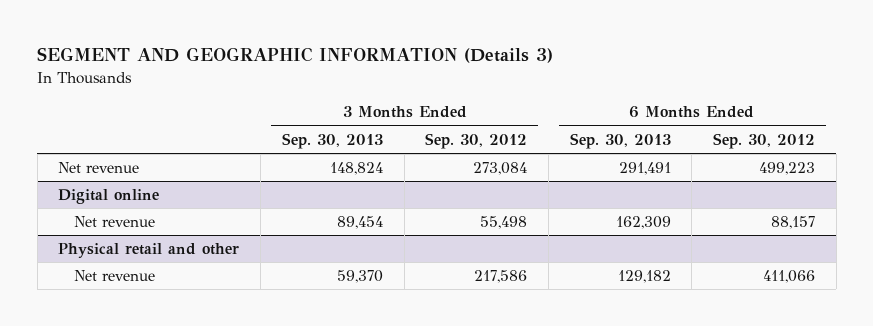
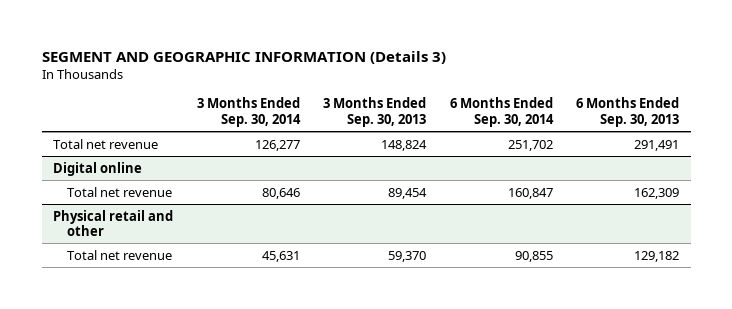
[425,132,528,149] Sep. 30, 2012 -> none
[713,132,816,149] Sep. 30, 2012 -> none
none -> [196,97,301,127] 3 Months Ended Sep. 30, 2014
none -> [449,97,554,127] 6 Months Ended Sep. 30, 2014
[58,162,140,174] Net revenue -> [53,138,159,149] Total net revenue
[73,216,155,228] Net revenue -> [67,186,173,197] Total net revenue
[73,270,155,282] Net revenue -> [67,249,173,260] Total net revenue

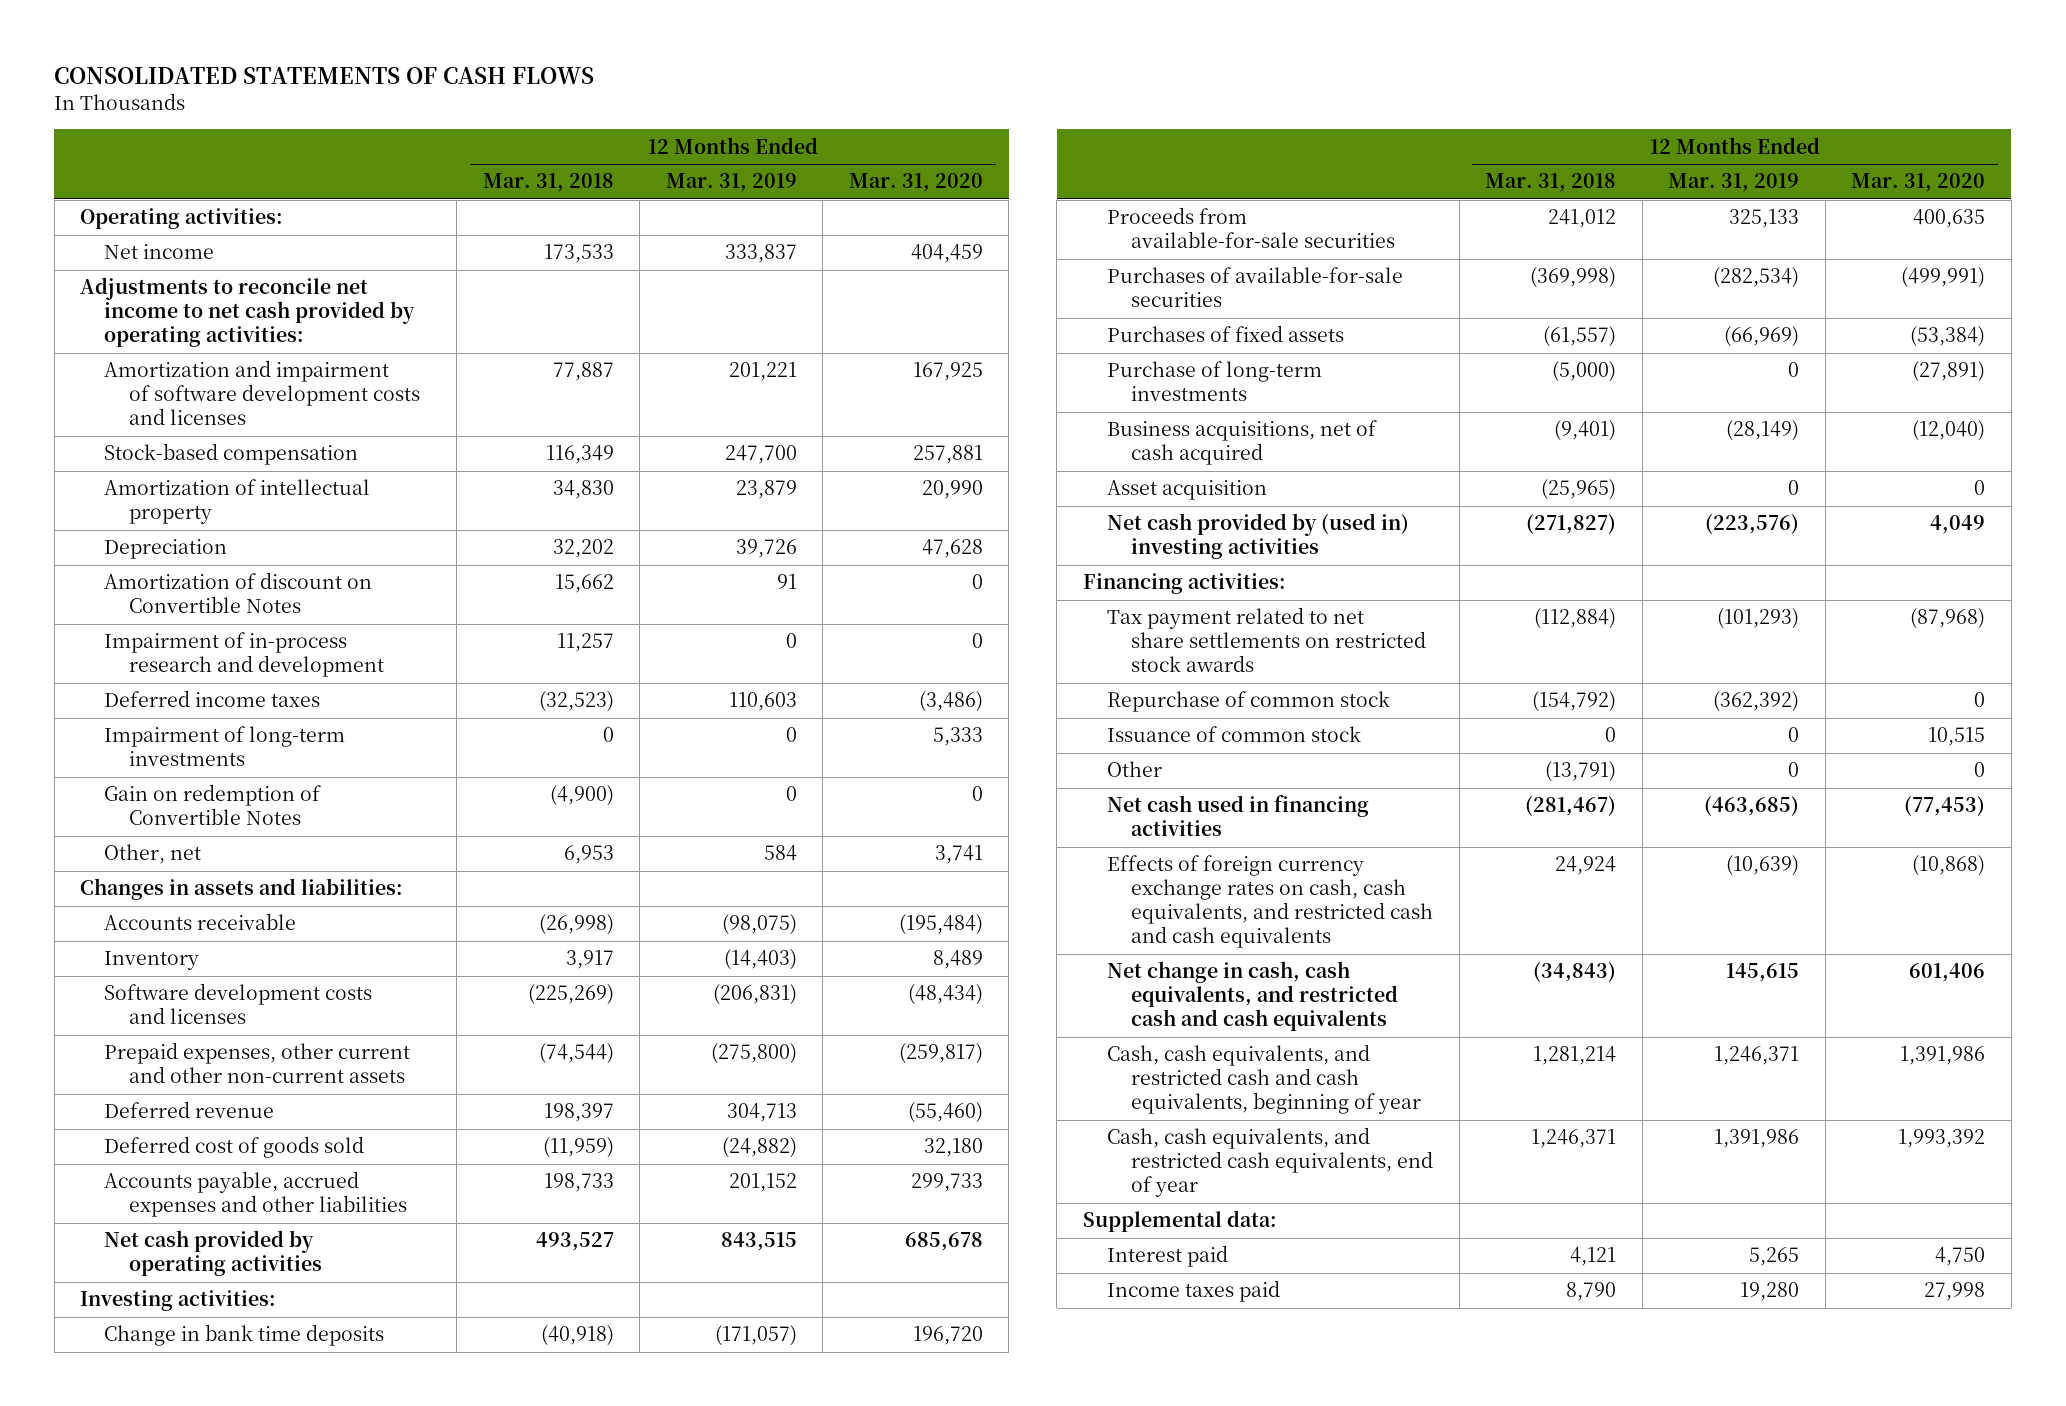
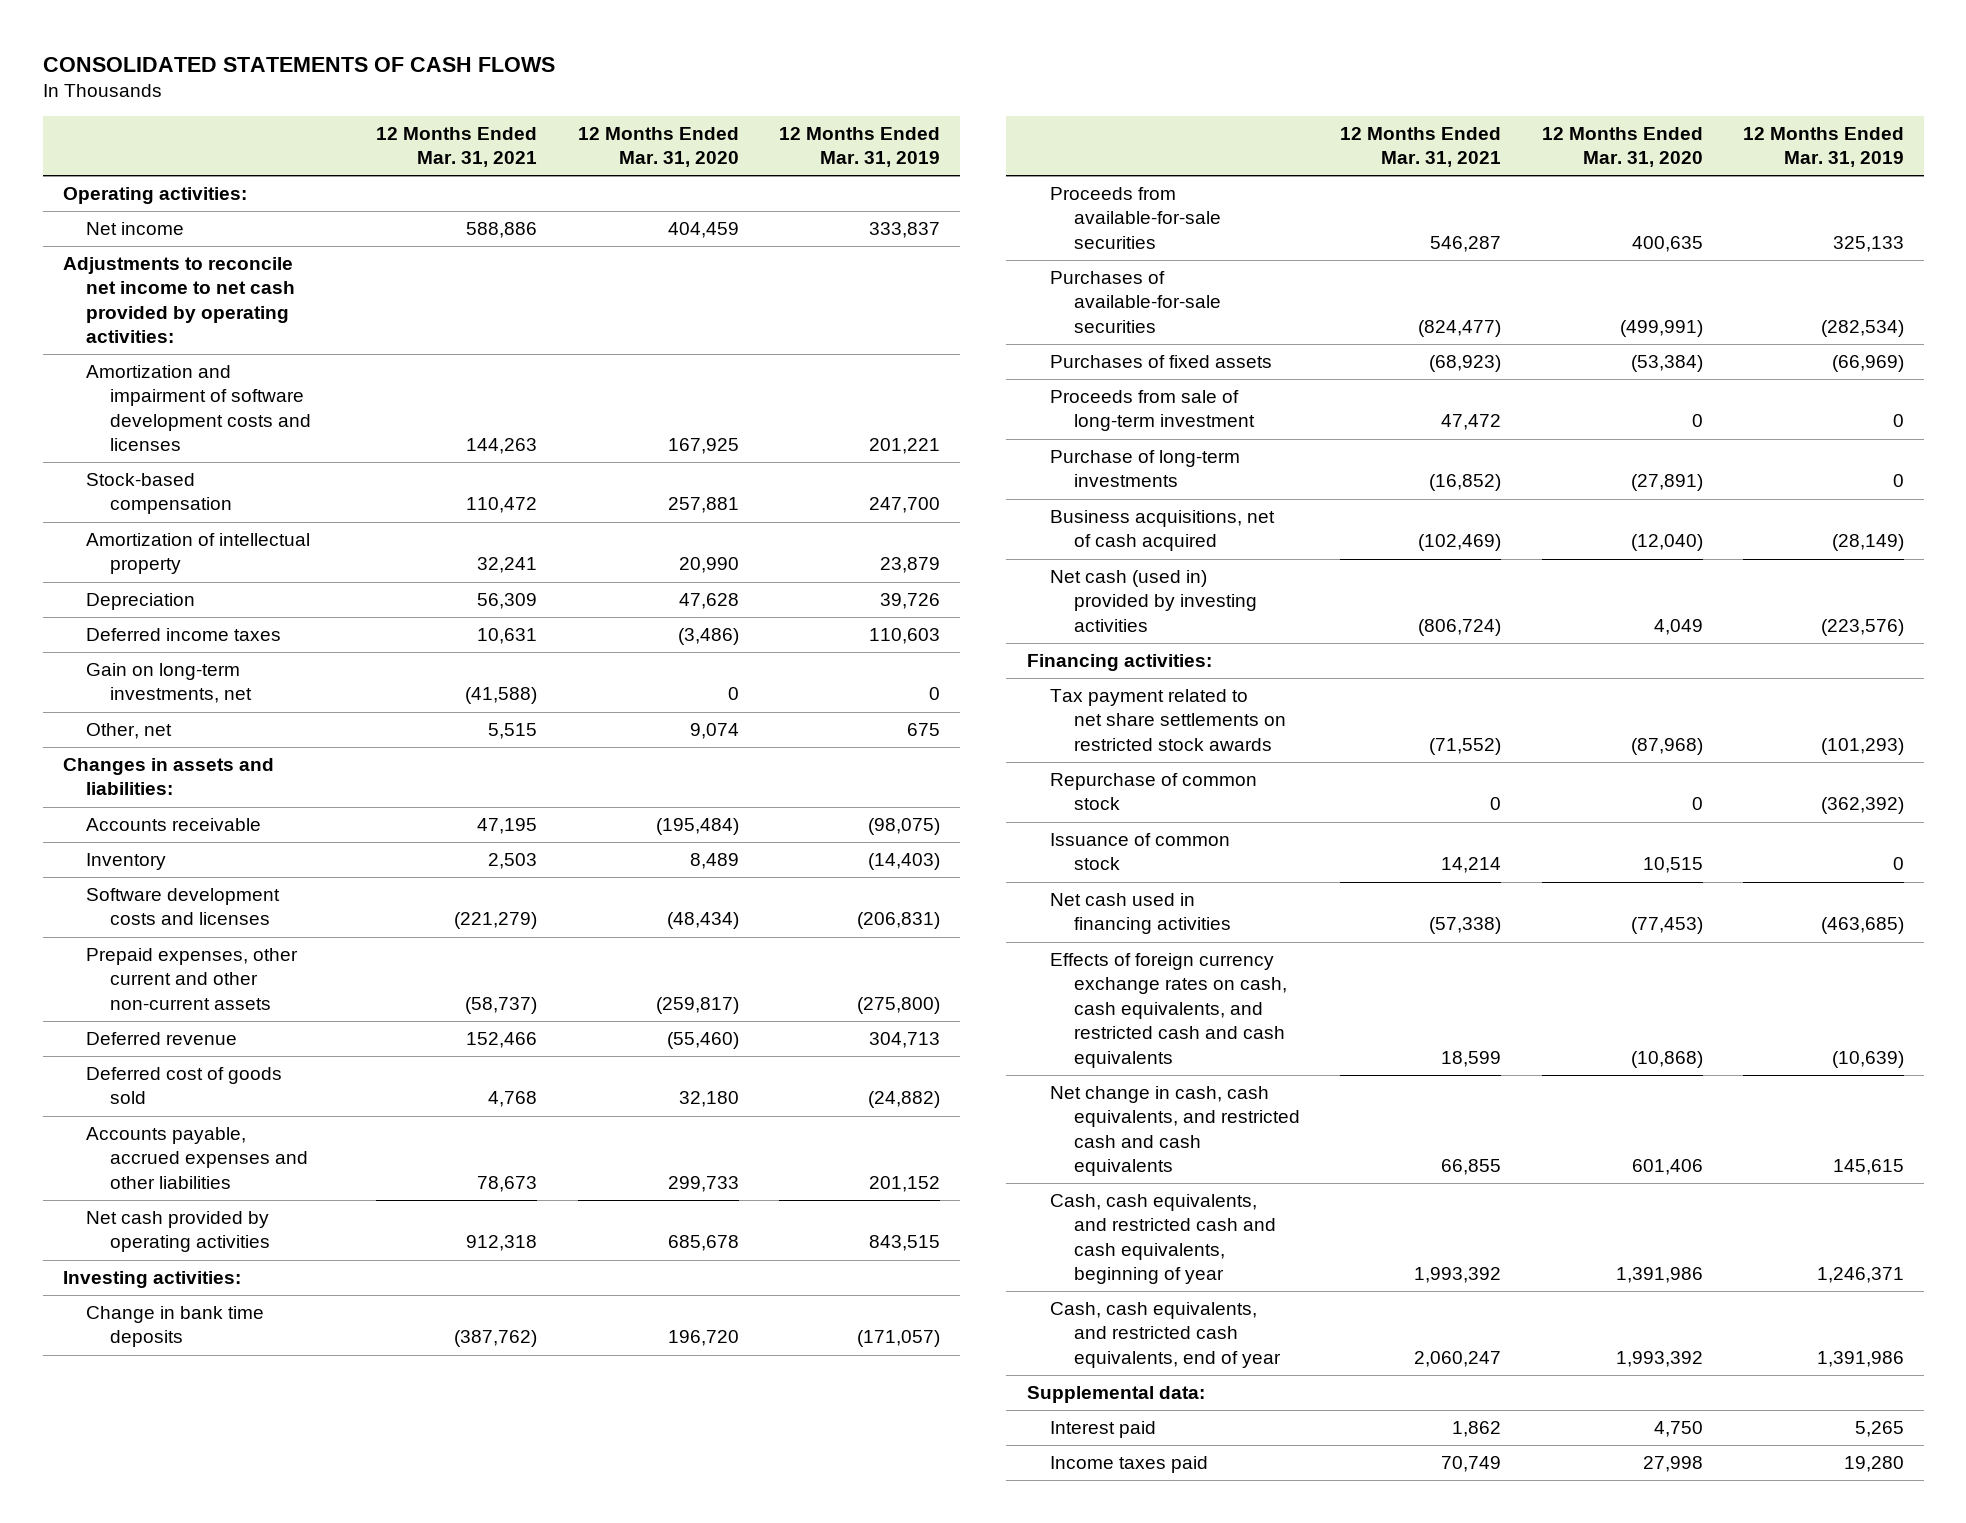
[482,173,614,193] Mar. 31, 2018 -> none
none -> [376,126,538,168] 12 Months Ended Mar. 31, 2021
[104,572,373,614] Amortization of discount on Convertible Notes -> none
[104,632,384,678] Impairment of in-process research and development -> none
[104,726,346,767] Impairment of long-term investments -> none
[104,784,322,826] Gain on redemption of Convertible Notes -> none
none -> [86,663,253,704] Gain on long-term investments, net
[763,845,797,862] 584 -> [906,723,940,737] 675
[934,845,983,865] 3,741 -> [689,723,739,740] 9,074
none -> [1050,390,1256,432] Proceeds from sale of long-term investment
[1107,480,1268,501] Asset acquisition -> none
[1107,513,1410,560] Net cash provided by (used in) investing activities -> [1050,570,1258,632] Net cash (used in) provided by investing activities
[1107,761,1163,778] Other -> none

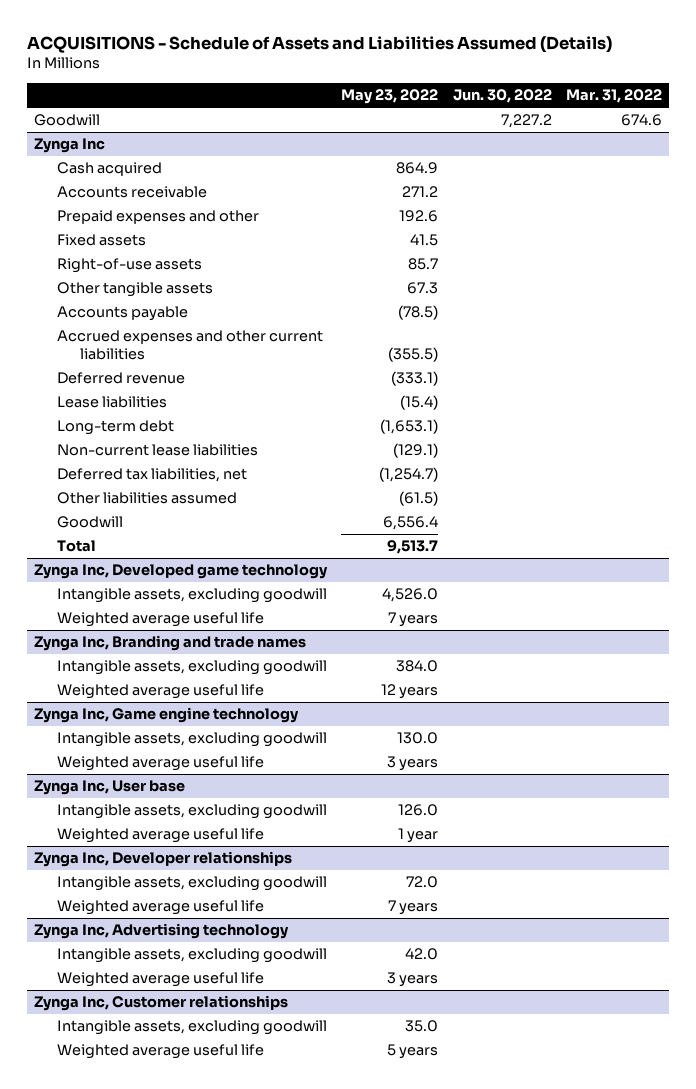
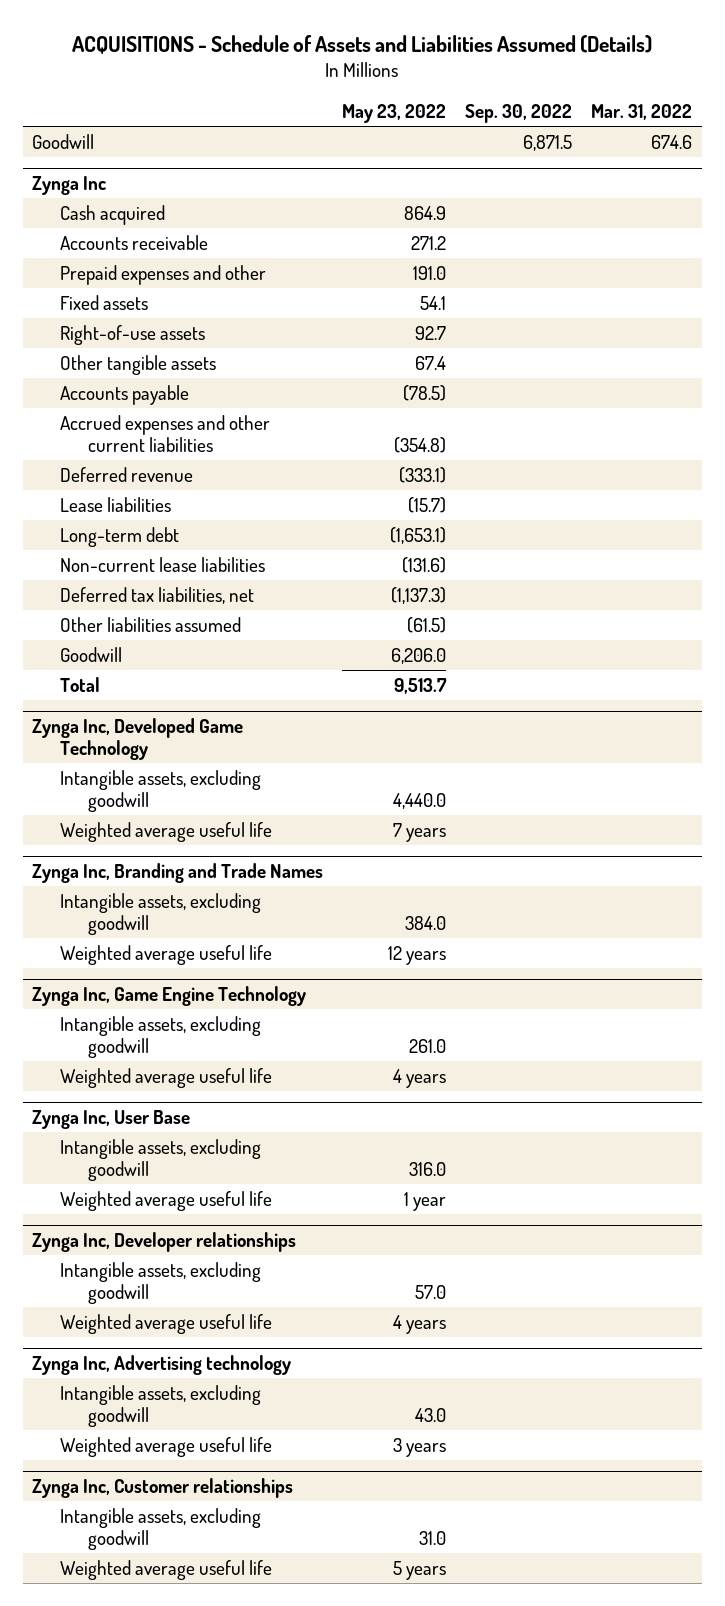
[452,89,552,104] Jun. 30, 2022 -> none
none -> [465,103,573,123] Sep. 30, 2022
[399,210,439,223] 192.6 -> [413,266,447,281] 191.0
[410,234,439,247] 41.5 -> [420,296,447,311] 54.1
[408,258,439,271] 85.7 -> [415,326,447,341] 92.7
[407,282,439,295] 67.3 -> [415,356,447,371] 67.4
[388,346,439,362] (355.5) -> [394,437,447,454] (354.8)
[400,395,439,411] (15.4) -> [408,497,447,514] (15.7)
[393,443,439,459] (129.1) -> [402,557,447,574] (131.6)
[379,467,439,483] (1,254.7) -> [391,587,447,605] (1,137.3)
[383,516,439,531] 6,556.4 -> [391,648,447,665] 6,206.0
[34,564,329,580] Zynga Inc, Developed game technology -> [32,718,244,761] Zynga Inc, Developed Game Technology
[382,588,439,603] 4,526.0 -> [393,793,447,810] 4,440.0
[34,635,307,652] Zynga Inc, Branding and trade names -> [32,863,324,884] Zynga Inc, Branding and Trade Names
[34,707,300,724] Zynga Inc, Game engine technology -> [32,986,307,1007] Zynga Inc, Game Engine Technology
[397,732,439,745] 130.0 -> [409,1039,447,1054] 261.0
[387,756,439,772] 3 years -> [393,1069,447,1089] 4 years
[34,780,186,796] Zynga Inc, User base -> [32,1110,191,1130] Zynga Inc, User Base
[398,804,439,817] 126.0 -> [409,1162,447,1177] 316.0
[406,876,439,889] 72.0 -> [415,1285,447,1300] 57.0
[388,900,439,916] 7 years -> [393,1315,447,1335] 4 years
[405,948,439,961] 42.0 -> [415,1408,447,1423] 43.0
[405,1020,439,1033] 35.0 -> [419,1531,447,1546] 31.0

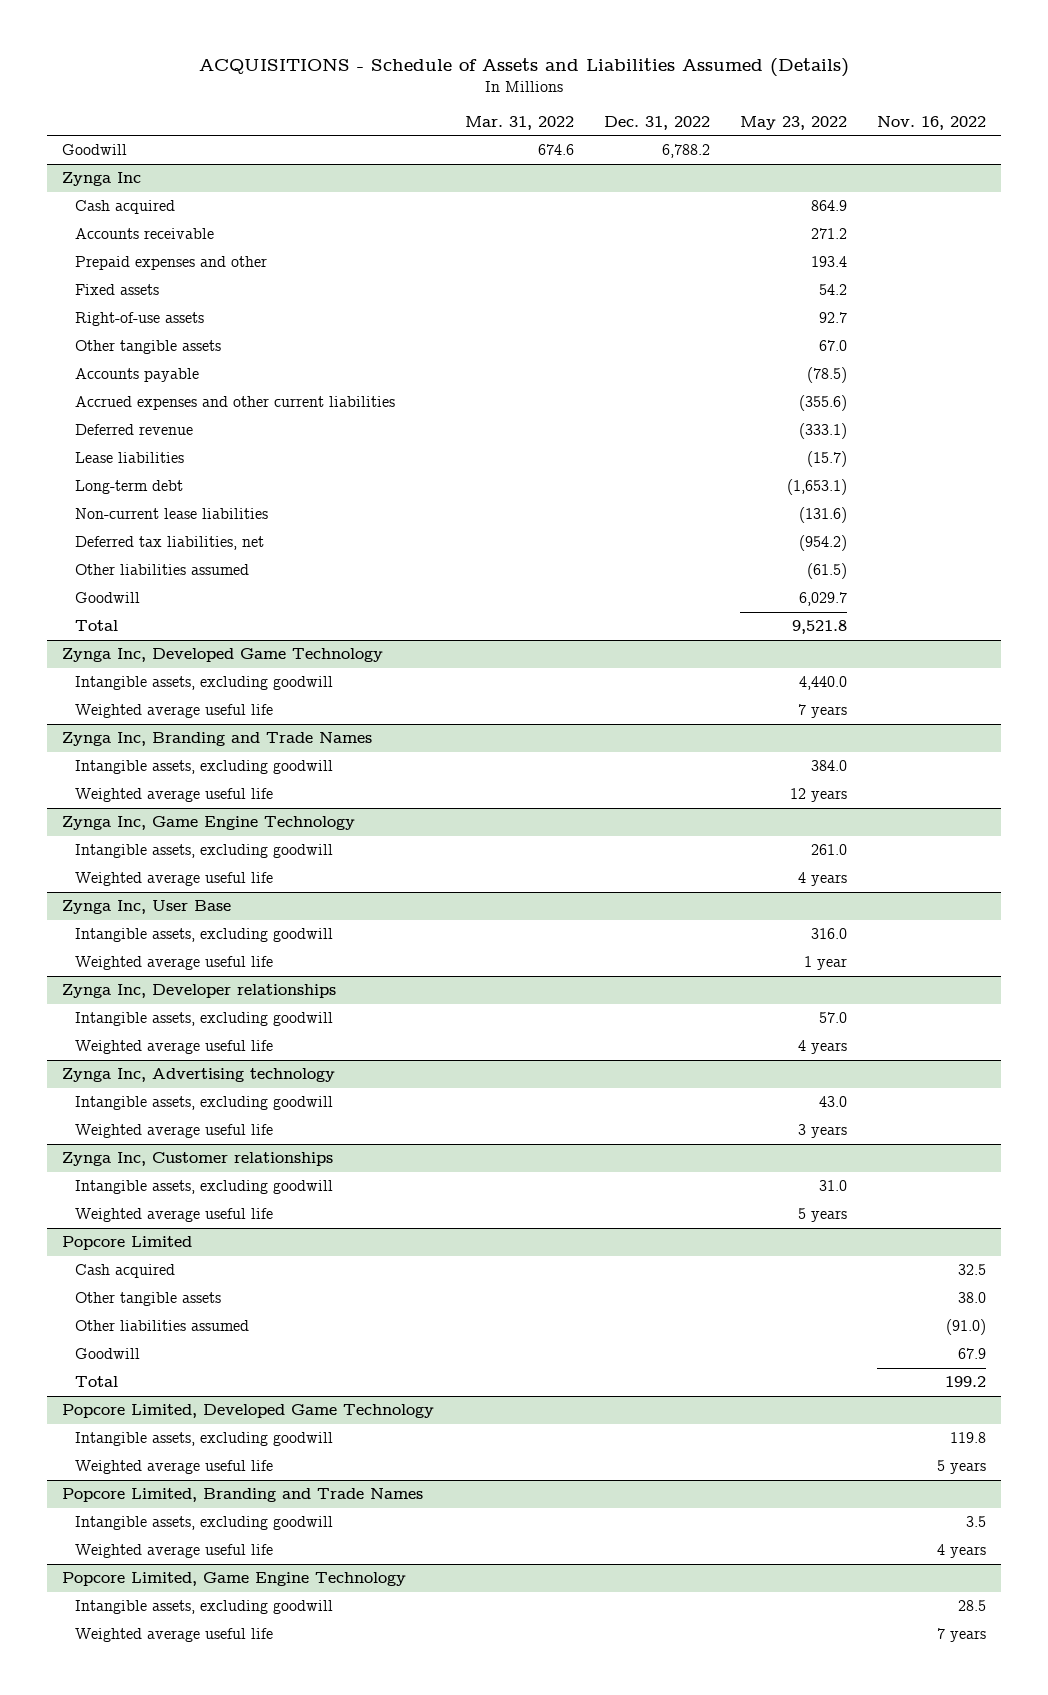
[465,103,573,123] Sep. 30, 2022 -> none
none -> [603,115,710,130] Dec. 31, 2022
none -> [877,115,987,130] Nov. 16, 2022
[413,266,447,281] 191.0 -> [810,256,847,268] 193.4
[420,296,447,311] 54.1 -> [818,284,847,296] 54.2
[415,356,447,371] 67.4 -> [818,340,847,352] 67.0
[394,437,447,454] (354.8) -> [798,395,847,412] (355.6)
[391,587,447,605] (1,137.3) -> [798,535,847,552] (954.2)
[391,648,447,665] 6,206.0 -> [798,592,847,607] 6,029.7
[394,678,448,695] 9,513.7 -> [791,620,847,635] 9,521.8
none -> [62,1236,193,1251] Popcore Limited
none -> [75,1264,176,1279] Cash acquired
none -> [75,1292,222,1307] Other tangible assets
none -> [75,1320,250,1332] Other liabilities assumed
none -> [75,1348,141,1360] Goodwill
none -> [75,1376,119,1388] Total
none -> [62,1404,435,1419] Popcore Limited, Developed Game Technology
none -> [75,1432,334,1447] Intangible assets, excluding goodwill
none -> [75,1460,274,1475] Weighted average useful life
none -> [62,1488,424,1503] Popcore Limited, Branding and Trade Names
none -> [75,1516,334,1531] Intangible assets, excluding goodwill
none -> [75,1544,274,1559] Weighted average useful life
none -> [62,1572,407,1587] Popcore Limited, Game Engine Technology
none -> [75,1600,334,1615] Intangible assets, excluding goodwill
none -> [75,1628,274,1643] Weighted average useful life

